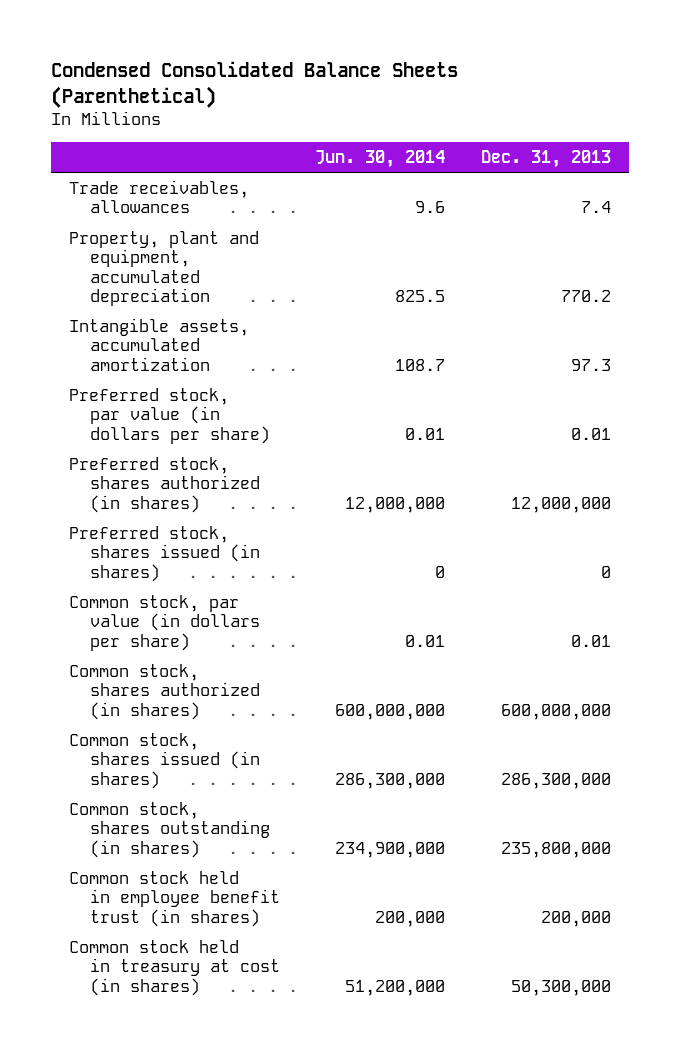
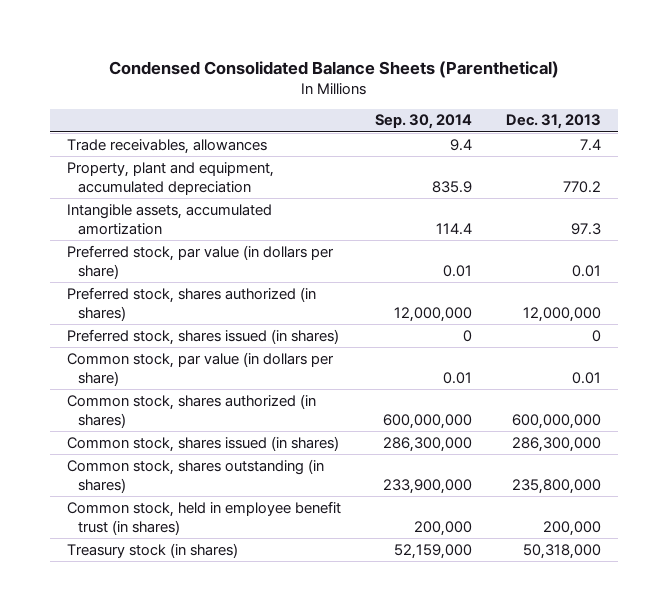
[315,150,446,169] Jun. 30, 2014 -> none
none -> [375,114,473,130] Sep. 30, 2014
[69,870,280,927] Common stock held in employee benefit trust (in shares) -> [67,500,342,535] Common stock, held in employee benefit trust (in shares)
[69,939,280,996] Common stock held in treasury at cost (in shares) -> [67,542,239,558] Treasury stock (in shares)
[511,979,612,996] 50,300,000 -> [523,543,602,559] 50,318,000

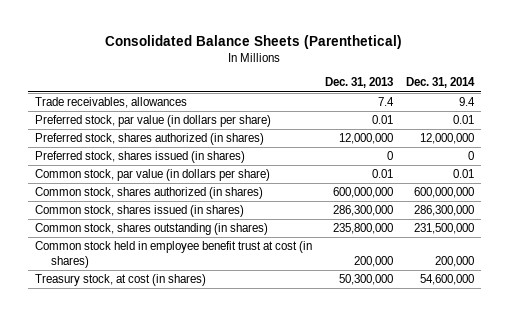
[109,60,560,78] Condensed Consolidated Balance Sheets (Parenthetical) -> [105,34,403,49] Consolidated Balance Sheets (Parenthetical)
[375,114,473,130] Sep. 30, 2014 -> none
none -> [406,77,476,89] Dec. 31, 2014
[67,161,275,195] Property, plant and equipment, accumulated depreciation -> none
[67,203,273,235] Intangible assets, accumulated amortization -> none
[67,500,342,535] Common stock, held in employee benefit trust (in shares) -> [34,241,312,268] Common stock held in employee benefit trust at cost (in shares)
[67,542,239,558] Treasury stock (in shares) -> [34,274,206,287] Treasury stock, at cost (in shares)
[523,543,602,559] 50,318,000 -> [338,274,393,286] 50,300,000

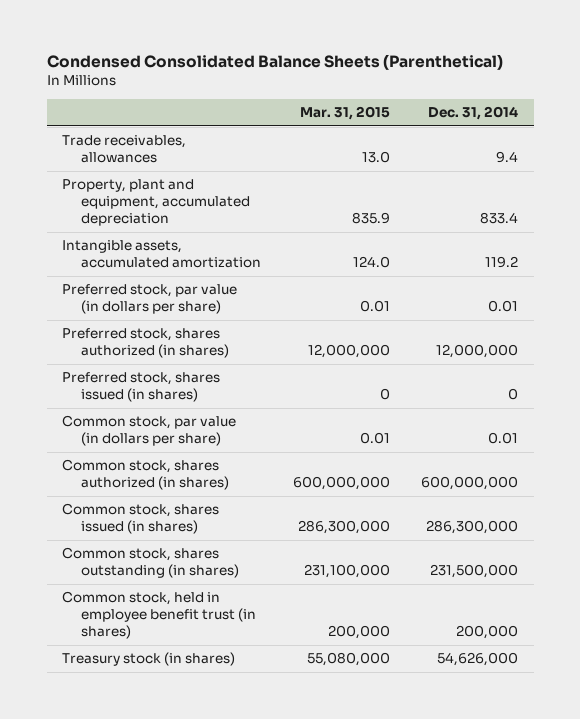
[105,34,403,49] Consolidated Balance Sheets (Parenthetical) -> [46,54,503,71] Condensed Consolidated Balance Sheets (Parenthetical)
[324,77,393,89] Dec. 31, 2013 -> none
none -> [299,106,390,121] Mar. 31, 2015
none -> [62,179,251,227] Property, plant and equipment, accumulated depreciation
none -> [62,240,262,269] Intangible assets, accumulated amortization
[34,241,312,268] Common stock held in employee benefit trust at cost (in shares) -> [62,591,257,640] Common stock, held in employee benefit trust (in shares)
[34,274,206,287] Treasury stock, at cost (in shares) -> [62,652,236,667] Treasury stock (in shares)
[420,274,475,286] 54,600,000 -> [436,652,518,667] 54,626,000

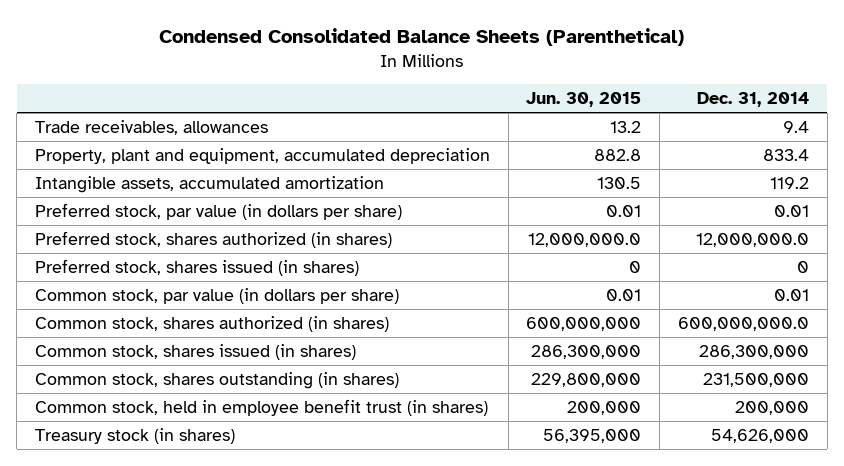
[299,106,390,121] Mar. 31, 2015 -> none
none -> [526,92,642,108] Jun. 30, 2015
[435,344,518,359] 12,000,000 -> [695,232,809,247] 12,000,000.0
[420,476,518,491] 600,000,000 -> [677,316,809,331] 600,000,000.0

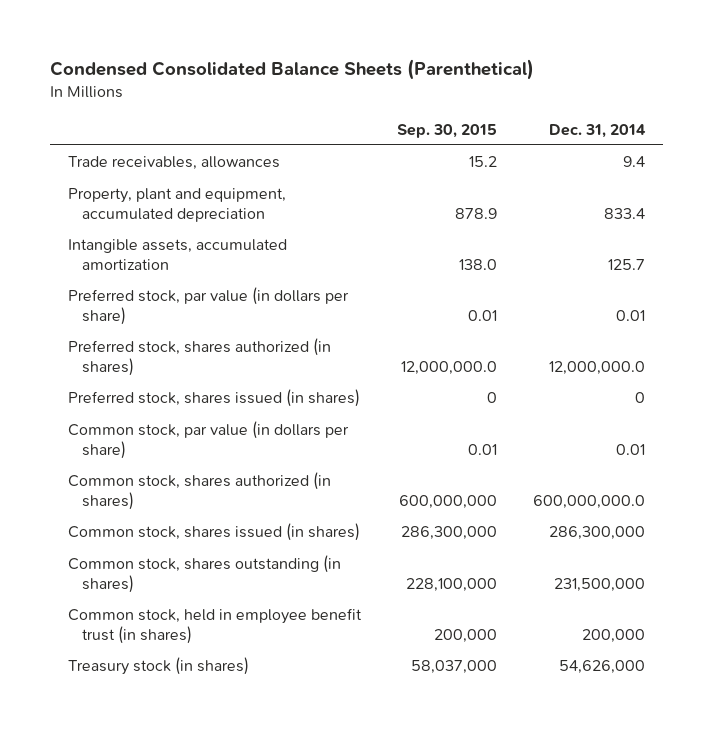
[526,92,642,108] Jun. 30, 2015 -> none
none -> [396,123,497,138] Sep. 30, 2015
[769,176,809,189] 119.2 -> [607,258,645,270] 125.7

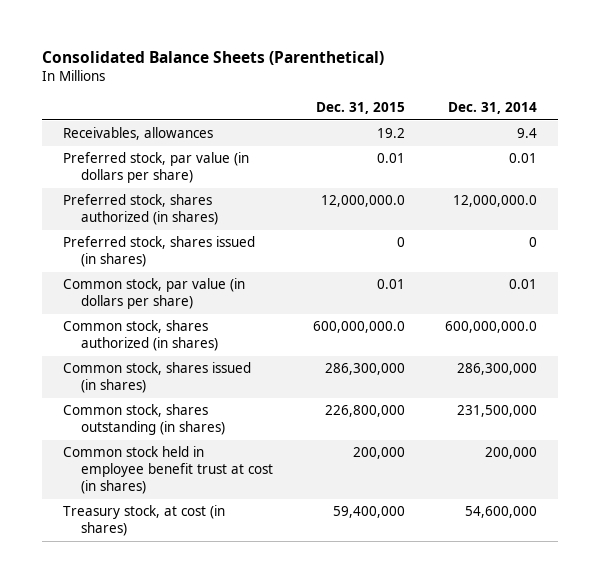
[50,59,535,81] Condensed Consolidated Balance Sheets (Parenthetical) -> [42,51,385,66] Consolidated Balance Sheets (Parenthetical)
[396,123,497,138] Sep. 30, 2015 -> none
none -> [316,102,406,115] Dec. 31, 2015
[68,188,287,222] Property, plant and equipment, accumulated depreciation -> none
[68,239,288,270] Intangible assets, accumulated amortization -> none
[68,156,281,171] Trade receivables, allowances -> [62,127,213,141] Receivables, allowances
[68,608,363,644] Common stock, held in employee benefit trust (in shares) -> [62,446,274,495] Common stock held in employee benefit trust at cost (in shares)
[68,657,250,676] Treasury stock (in shares) -> [62,505,225,537] Treasury stock, at cost (in shares)
[558,660,645,675] 54,626,000 -> [465,506,538,519] 54,600,000

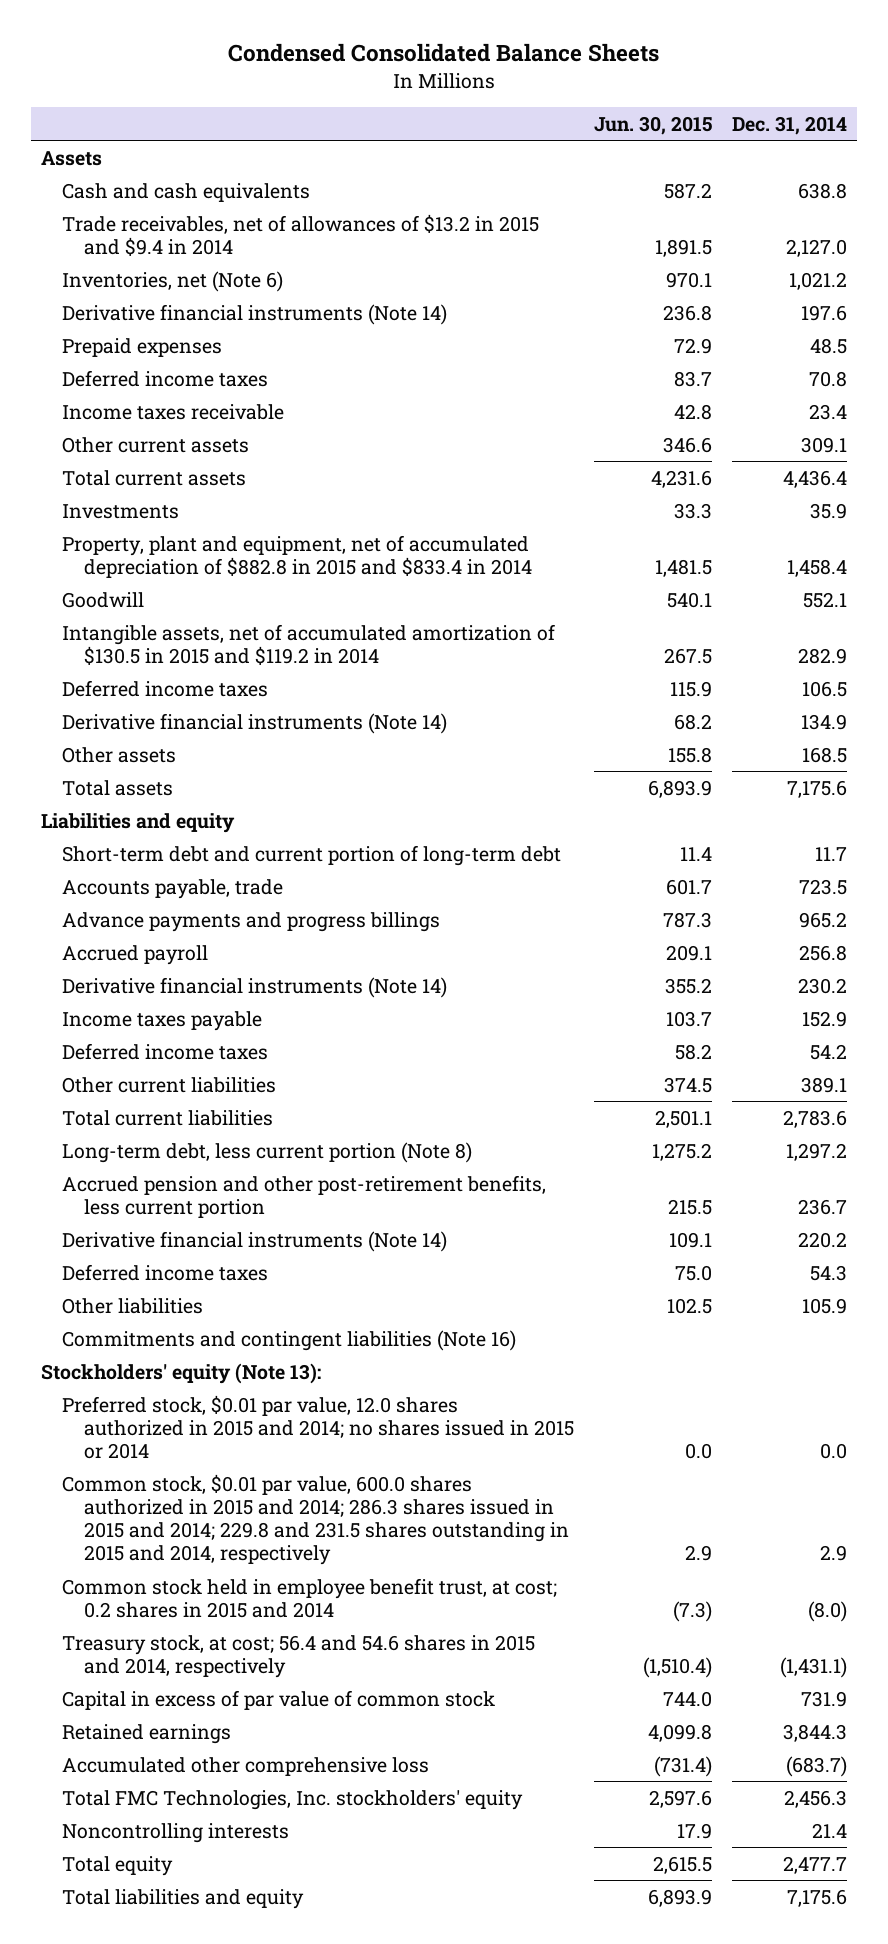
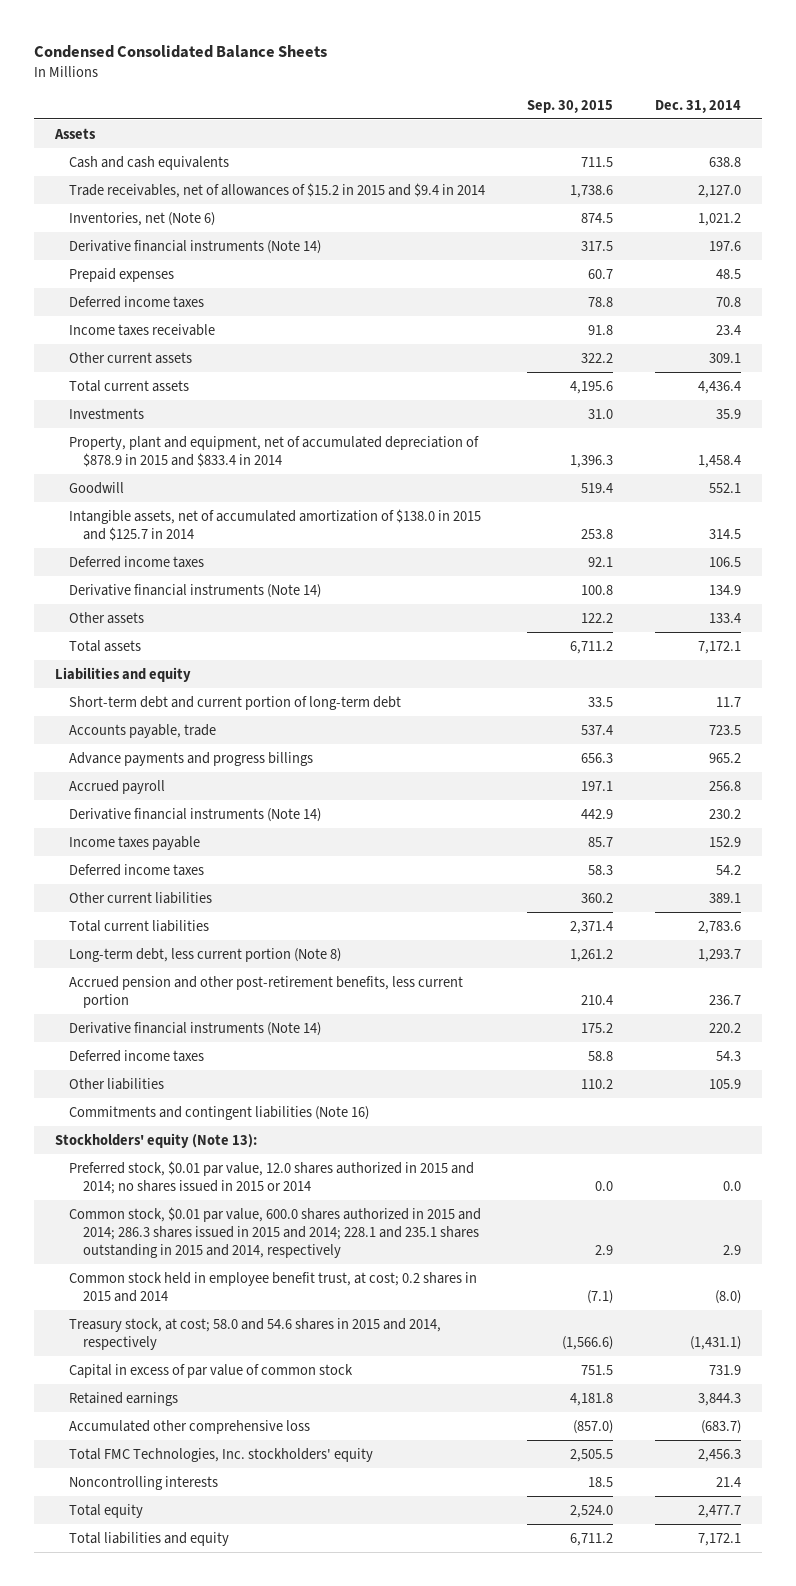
[593,115,712,135] Jun. 30, 2015 -> none
none -> [526,99,613,113] Sep. 30, 2015
[62,213,540,256] Trade receivables, net of allowances of $13.2 in 2015 and $9.4 in 2014 -> [68,182,485,198] Trade receivables, net of allowances of $15.2 in 2015 and $9.4 in 2014
[62,534,532,578] Property, plant and equipment, net of accumulated depreciation of $882.8 in 2015 and $833.4 in 2014 -> [68,435,479,467] Property, plant and equipment, net of accumulated depreciation of $878.9 in 2015 and $833.4 in 2014
[62,623,556,665] Intangible assets, net of accumulated amortization of $130.5 in 2015 and $119.2 in 2014 -> [68,508,481,541] Intangible assets, net of accumulated amortization of $138.0 in 2015 and $125.7 in 2014
[797,647,847,664] 282.9 -> [708,528,741,539] 314.5
[801,746,847,763] 168.5 -> [708,612,741,623] 133.4
[786,779,847,798] 7,175.6 -> [697,640,741,654] 7,172.1
[785,1142,847,1161] 1,297.2 -> [697,948,741,962] 1,293.7
[62,1473,569,1565] Common stock, $0.01 par value, 600.0 shares authorized in 2015 and 2014; 286.3 shares issued in 2015 and 2014; 229.8 and 231.5 shares outstanding in 2015 and 2014, respectively -> [68,1206,481,1258] Common stock, $0.01 par value, 600.0 shares authorized in 2015 and 2014; 286.3 shares issued in 2015 and 2014; 228.1 and 235.1 shares outstanding in 2015 and 2014, respectively
[62,1634,536,1678] Treasury stock, at cost; 56.4 and 54.6 shares in 2015 and 2014, respectively -> [68,1317,441,1350] Treasury stock, at cost; 58.0 and 54.6 shares in 2015 and 2014, respectively
[786,1888,847,1907] 7,175.6 -> [697,1532,741,1546] 7,172.1

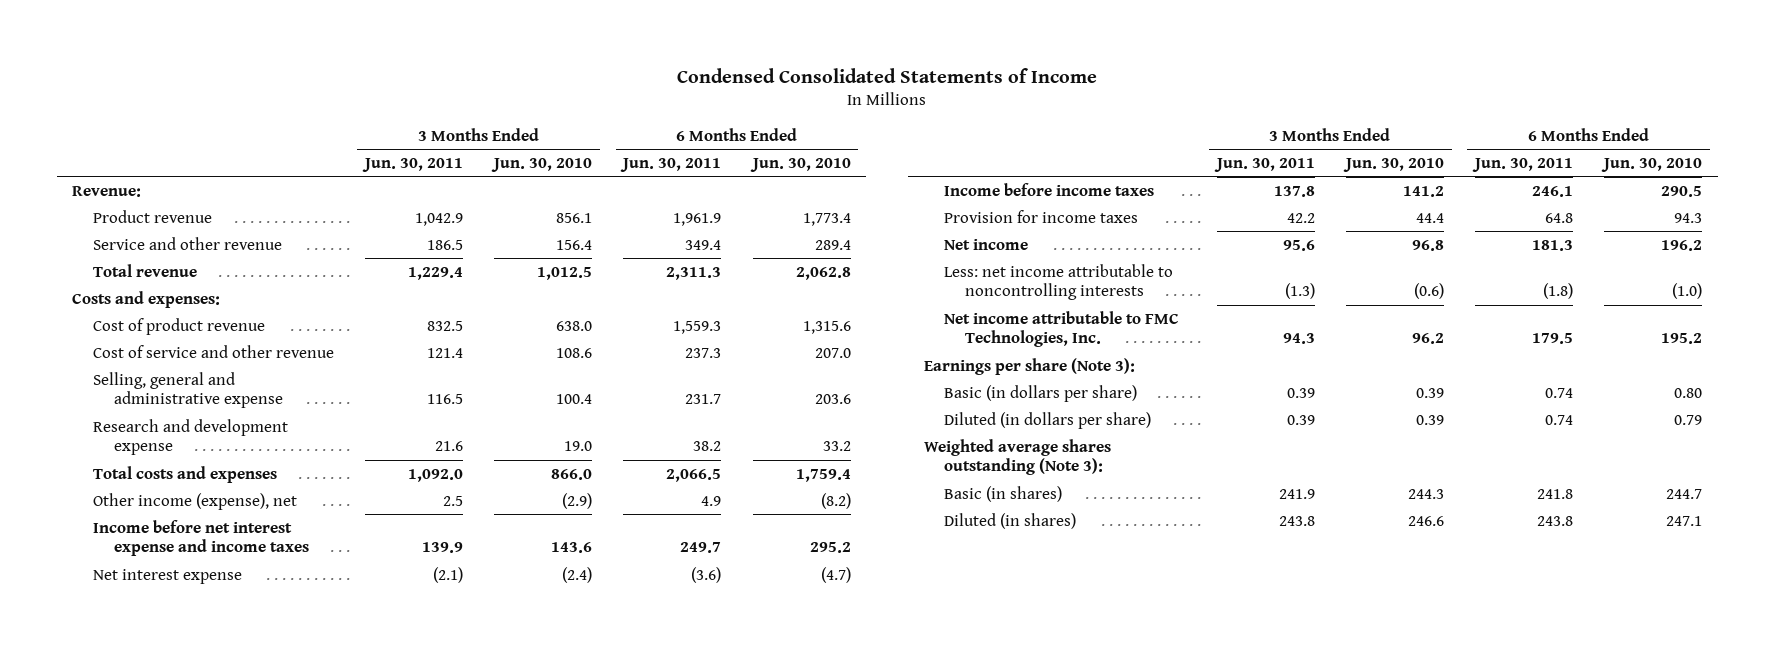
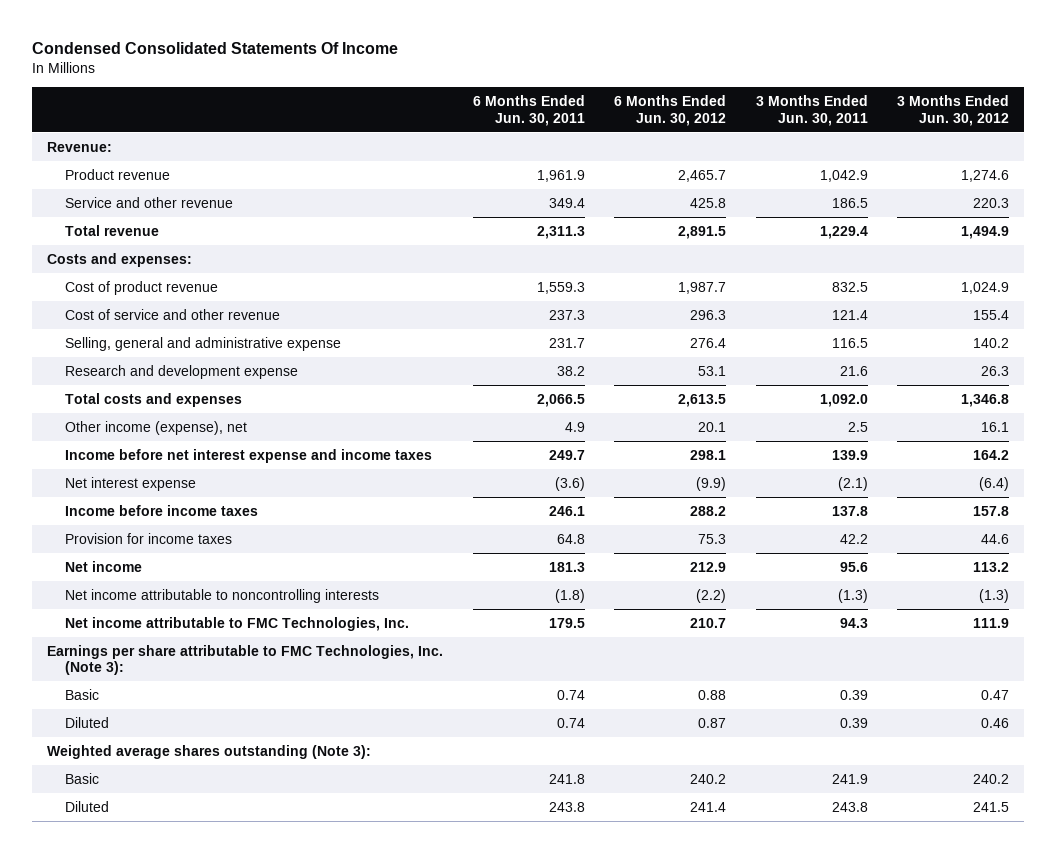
[677,67,1098,83] Condensed Consolidated Statements of Income -> [32,42,399,55] Condensed Consolidated Statements Of Income
[491,158,593,173] Jun. 30, 2010 -> none
[749,158,851,173] Jun. 30, 2010 -> none
none -> [614,95,727,126] 6 Months Ended Jun. 30, 2012
none -> [897,95,1010,126] 3 Months Ended Jun. 30, 2012
[944,263,1174,301] Less: net income attributable to noncontrolling interests -> [64,588,379,603] Net income attributable to noncontrolling interests
[923,357,1135,375] Earnings per share (Note 3): -> [47,644,444,676] Earnings per share attributable to FMC Technologies, Inc. (Note 3):
[944,384,1138,402] Basic (in dollars per share) -> [64,688,99,700] Basic
[944,411,1152,429] Diluted (in dollars per share) -> [64,716,109,728] Diluted
[944,485,1063,502] Basic (in shares) -> [64,772,99,784] Basic
[944,512,1077,529] Diluted (in shares) -> [64,800,109,812] Diluted

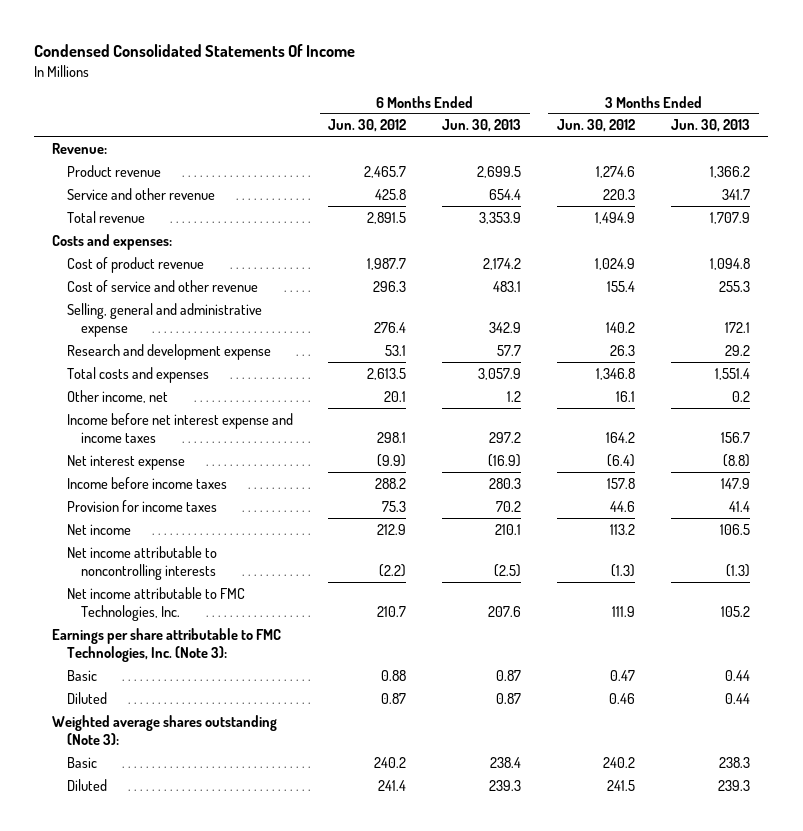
[472,95,585,126] 6 Months Ended Jun. 30, 2011 -> none
[755,95,868,126] 3 Months Ended Jun. 30, 2011 -> none
none -> [442,119,522,133] Jun. 30, 2013
none -> [671,119,751,133] Jun. 30, 2013
[64,420,247,435] Other income (expense), net -> [66,389,168,403] Other income, net

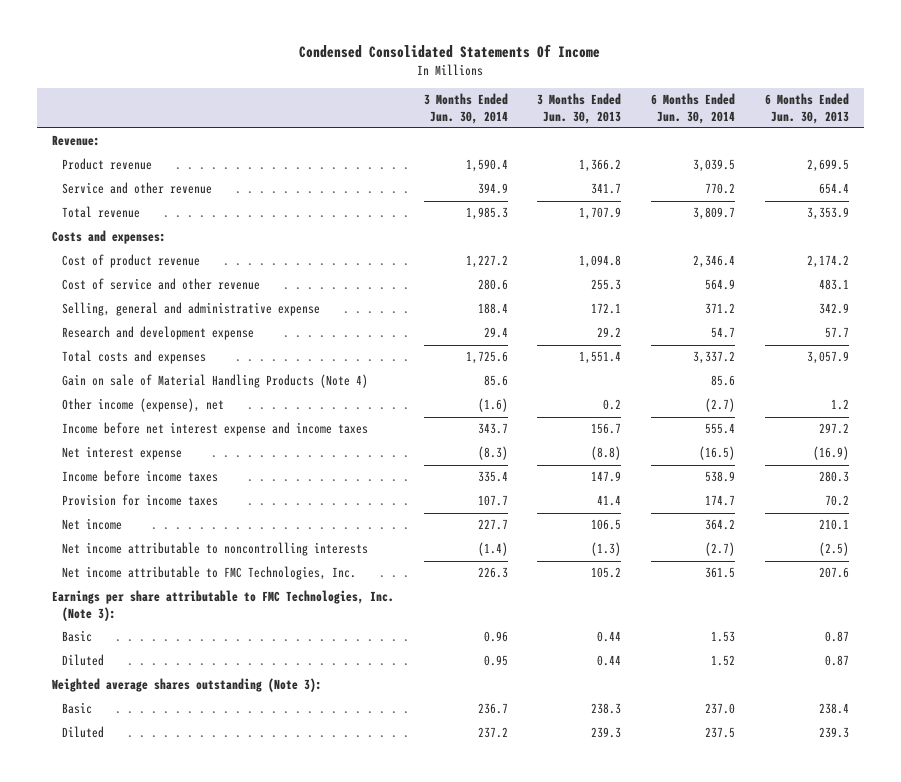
[328,119,407,133] Jun. 30, 2012 -> none
[557,119,636,133] Jun. 30, 2012 -> none
none -> [423,93,508,124] 3 Months Ended Jun. 30, 2014
none -> [651,93,736,124] 6 Months Ended Jun. 30, 2014
none -> [62,374,369,389] Gain on sale of Material Handling Products (Note 4)
[66,389,168,403] Other income, net -> [62,398,225,413] Other income (expense), net

